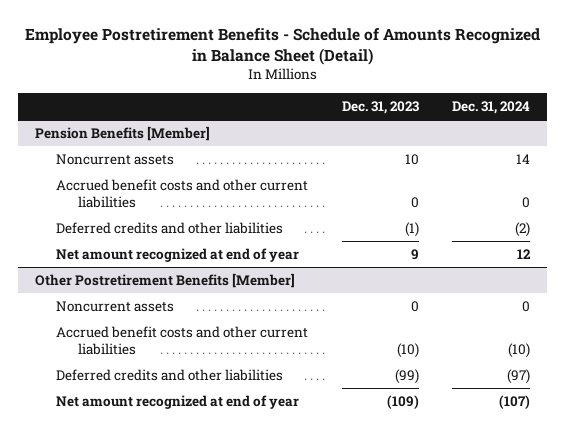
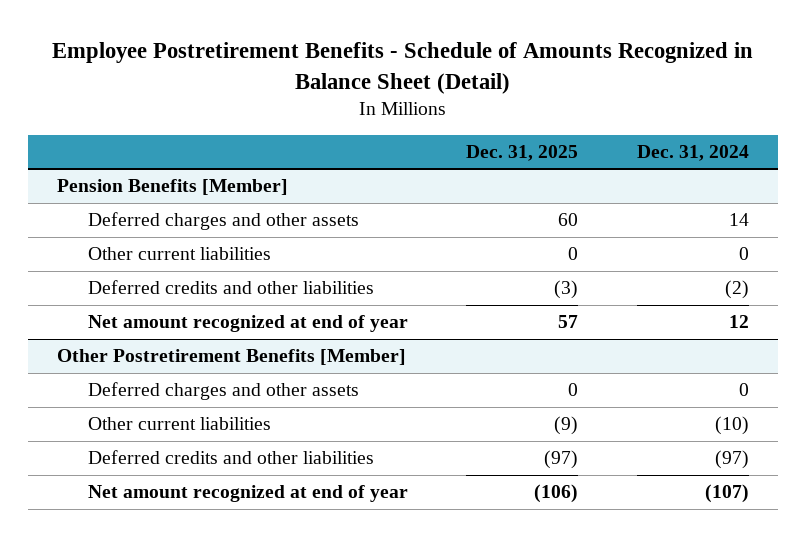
[341,100,419,114] Dec. 31, 2023 -> none
none -> [466,144,579,161] Dec. 31, 2025
[56,154,175,166] Noncurrent assets -> [88,212,360,231] Deferred charges and other assets
[56,179,309,209] Accrued benefit costs and other current liabilities -> [88,247,272,261] Other current liabilities
[56,301,175,313] Noncurrent assets -> [88,382,360,401] Deferred charges and other assets
[56,326,309,356] Accrued benefit costs and other current liabilities -> [88,417,272,431] Other current liabilities

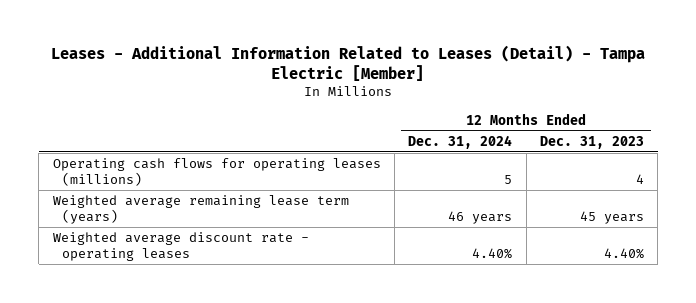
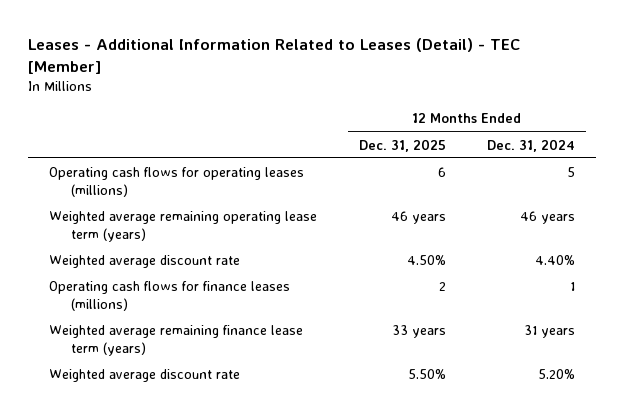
[51,44,646,81] Leases - Additional Information Related to Leases (Detail) - Tampa Electric [Member] -> [28,38,521,75] Leases - Additional Information Related to Leases (Detail) - TEC [Member]
[539,135,644,149] Dec. 31, 2023 -> none
none -> [358,138,446,152] Dec. 31, 2025
[52,195,349,225] Weighted average remaining lease term (years) -> [49,210,318,242] Weighted average remaining operating lease term (years)
[52,232,309,262] Weighted average discount rate - operating leases -> [49,254,241,268] Weighted average discount rate
none -> [49,280,291,311] Operating cash flows for finance leases (millions)
none -> [49,324,304,356] Weighted average remaining finance lease term (years)
none -> [49,368,241,382] Weighted average discount rate

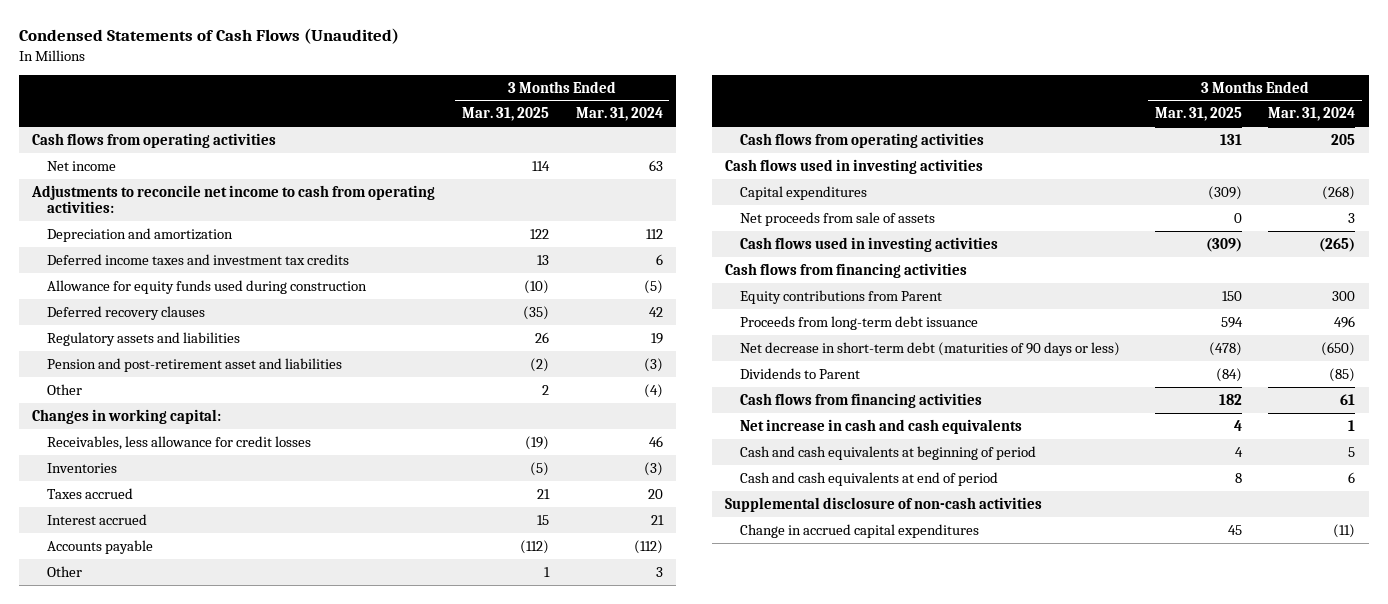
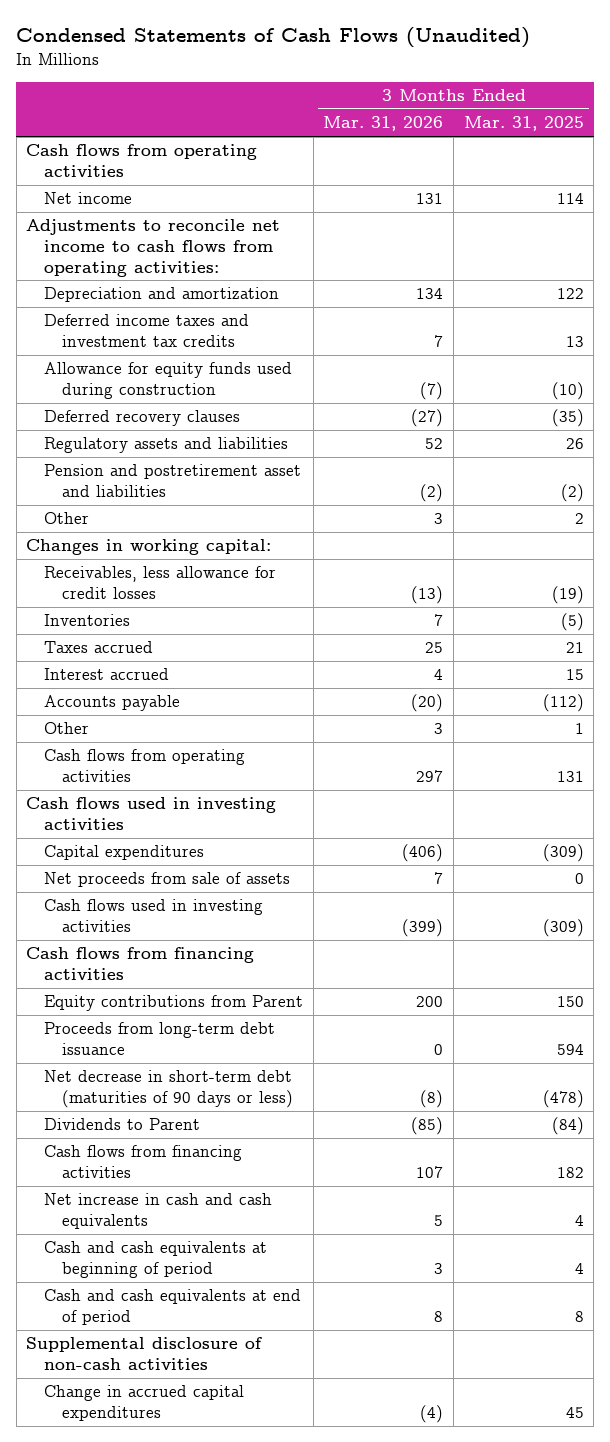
[575,107,663,122] Mar. 31, 2024 -> none
none -> [323,116,444,132] Mar. 31, 2026
[31,184,436,214] Adjustments to reconcile net income to cash from operating activities: -> [26,219,281,277] Adjustments to reconcile net income to cash flows from operating activities:
[47,357,343,372] Pension and post-retirement asset and liabilities -> [43,464,301,498] Pension and postretirement asset and liabilities

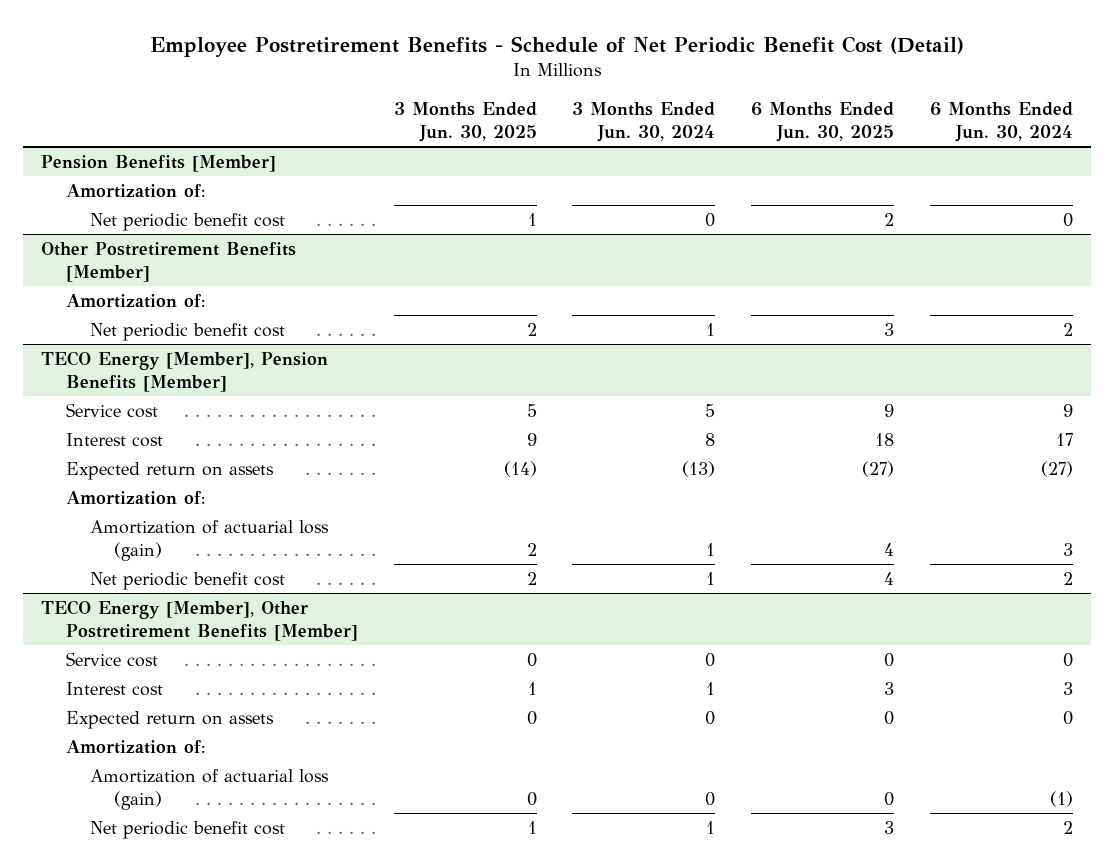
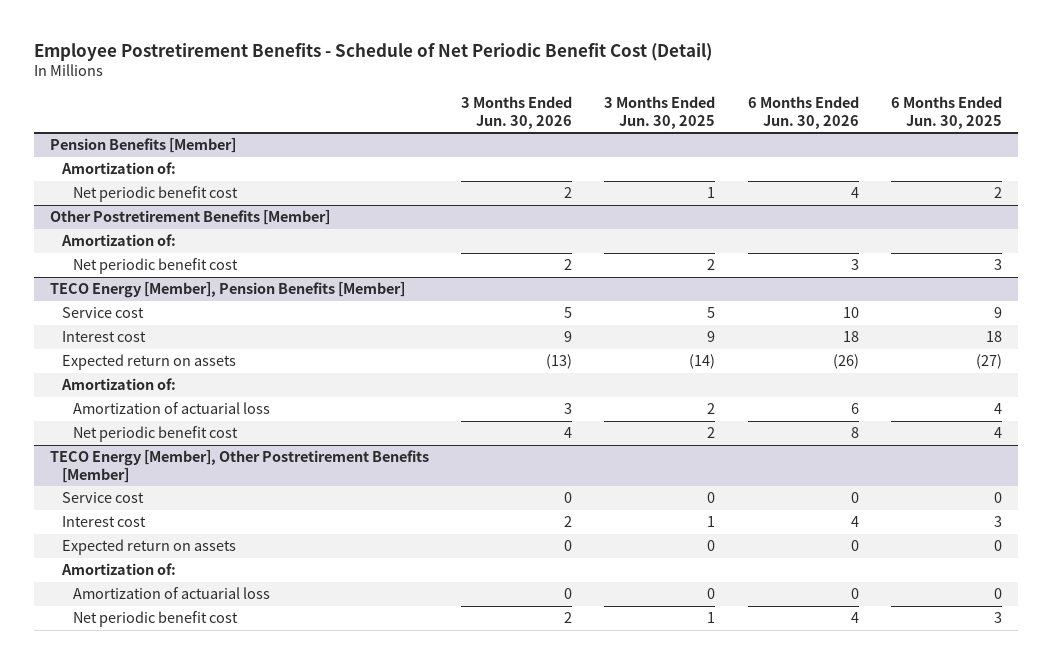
[572,101,716,143] 3 Months Ended Jun. 30, 2024 -> none
[930,101,1074,143] 6 Months Ended Jun. 30, 2024 -> none
none -> [461,96,573,129] 3 Months Ended Jun. 30, 2026
none -> [747,96,859,129] 6 Months Ended Jun. 30, 2026
[90,519,330,561] Amortization of actuarial loss (gain) -> [72,402,270,415] Amortization of actuarial loss
[90,768,330,810] Amortization of actuarial loss (gain) -> [72,587,270,600] Amortization of actuarial loss

